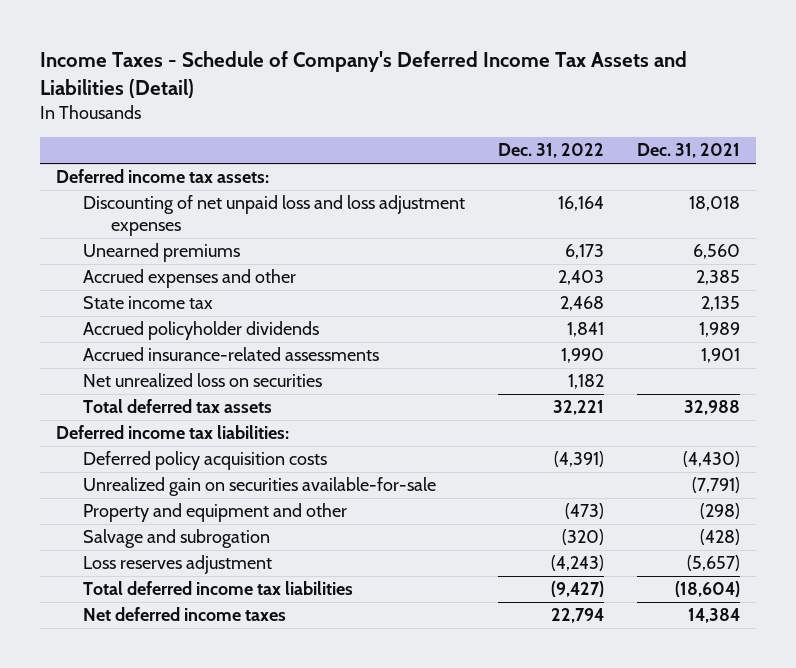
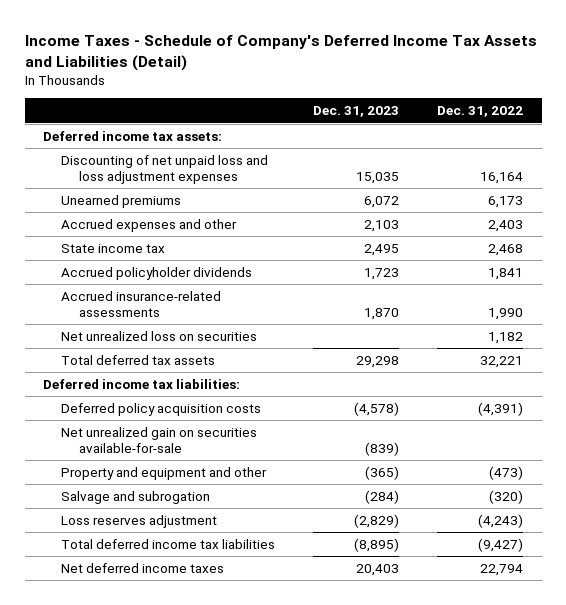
[636,143,740,159] Dec. 31, 2021 -> none
none -> [313,106,400,118] Dec. 31, 2023
[83,477,437,497] Unrealized gain on securities available-for-sale -> [61,426,258,454] Net unrealized gain on securities available-for-sale

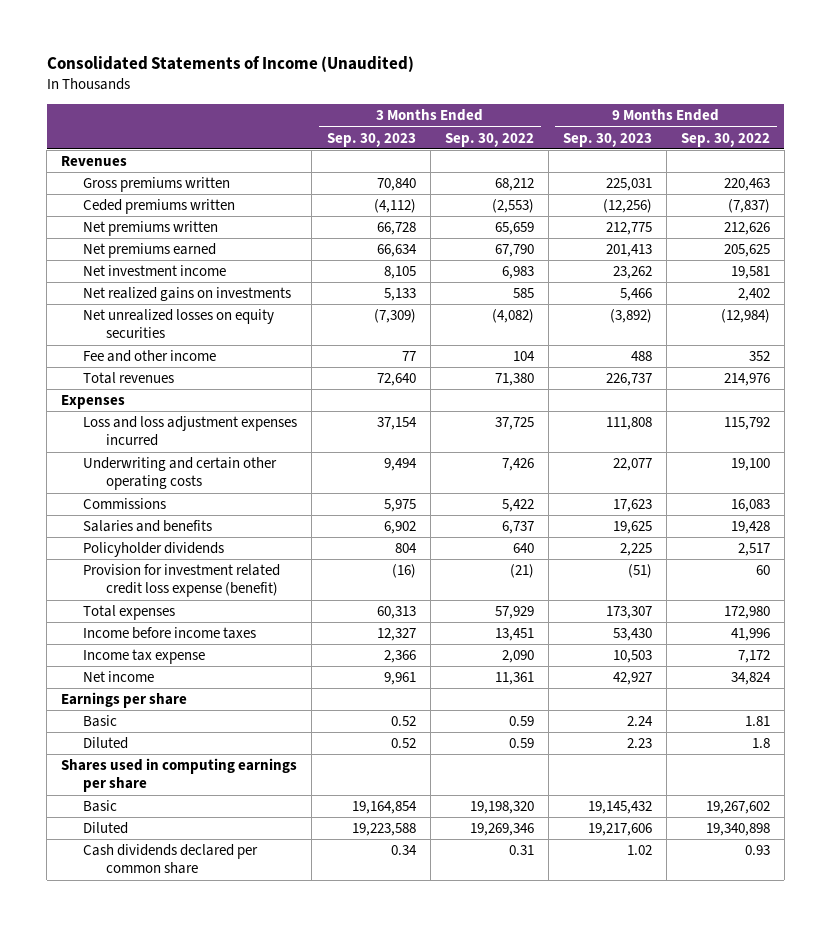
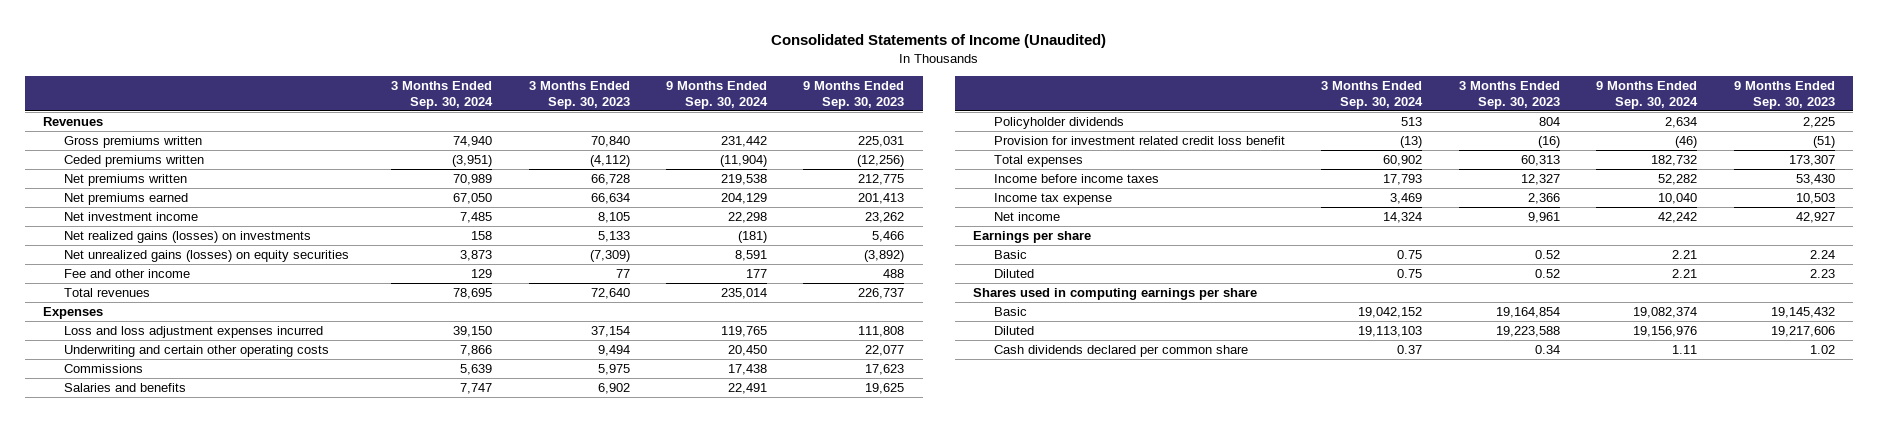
[444,132,534,147] Sep. 30, 2022 -> none
[680,132,770,147] Sep. 30, 2022 -> none
none -> [391,80,494,109] 3 Months Ended Sep. 30, 2024
none -> [666,80,769,109] 9 Months Ended Sep. 30, 2024
[83,287,292,302] Net realized gains on investments -> [63,230,311,243] Net realized gains (losses) on investments
[83,309,275,339] Net unrealized losses on equity securities -> [63,249,349,262] Net unrealized gains (losses) on equity securities
[83,564,281,598] Provision for investment related credit loss expense (benefit) -> [994,135,1286,145] Provision for investment related credit loss benefit

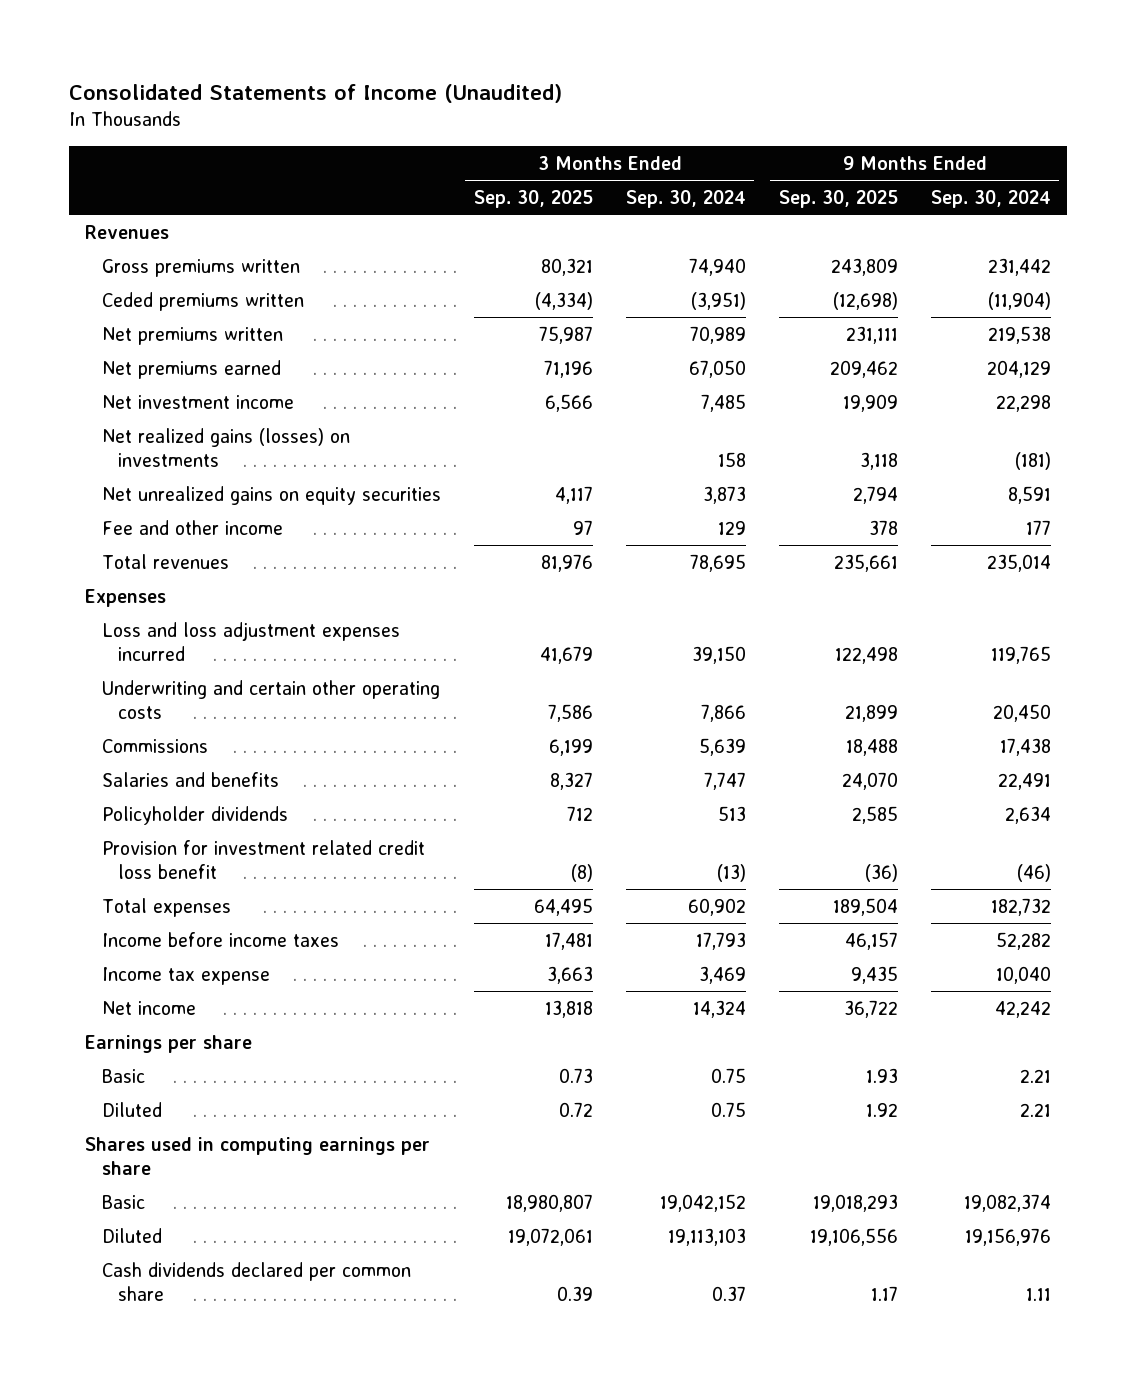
[528,80,630,109] 3 Months Ended Sep. 30, 2023 -> none
[803,80,905,109] 9 Months Ended Sep. 30, 2023 -> none
none -> [473,190,593,209] Sep. 30, 2025
none -> [778,190,898,209] Sep. 30, 2025
[63,249,349,262] Net unrealized gains (losses) on equity securities -> [101,485,441,505] Net unrealized gains on equity securities

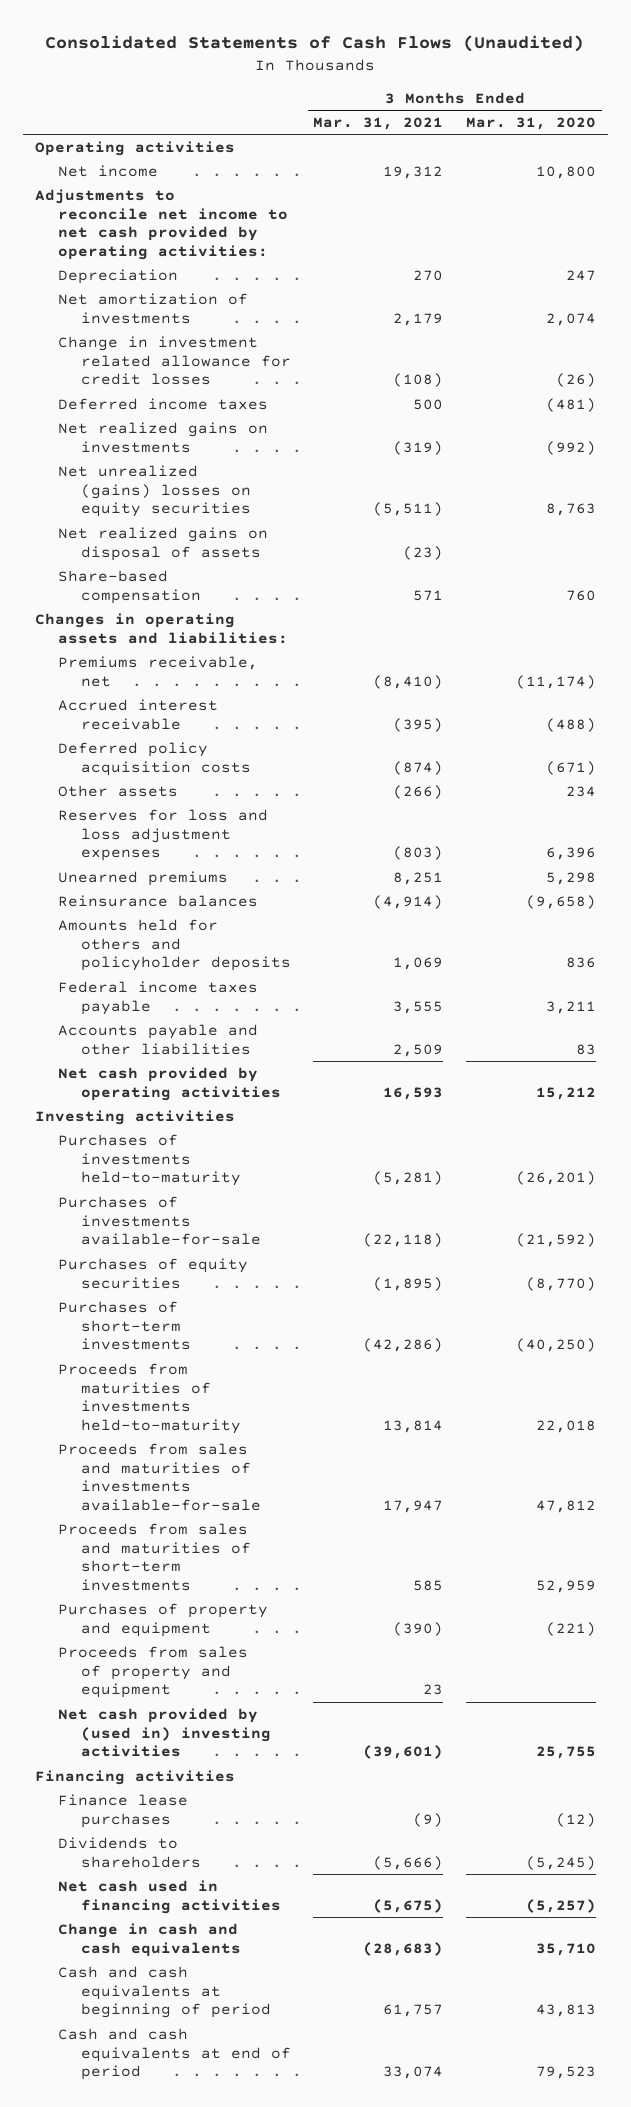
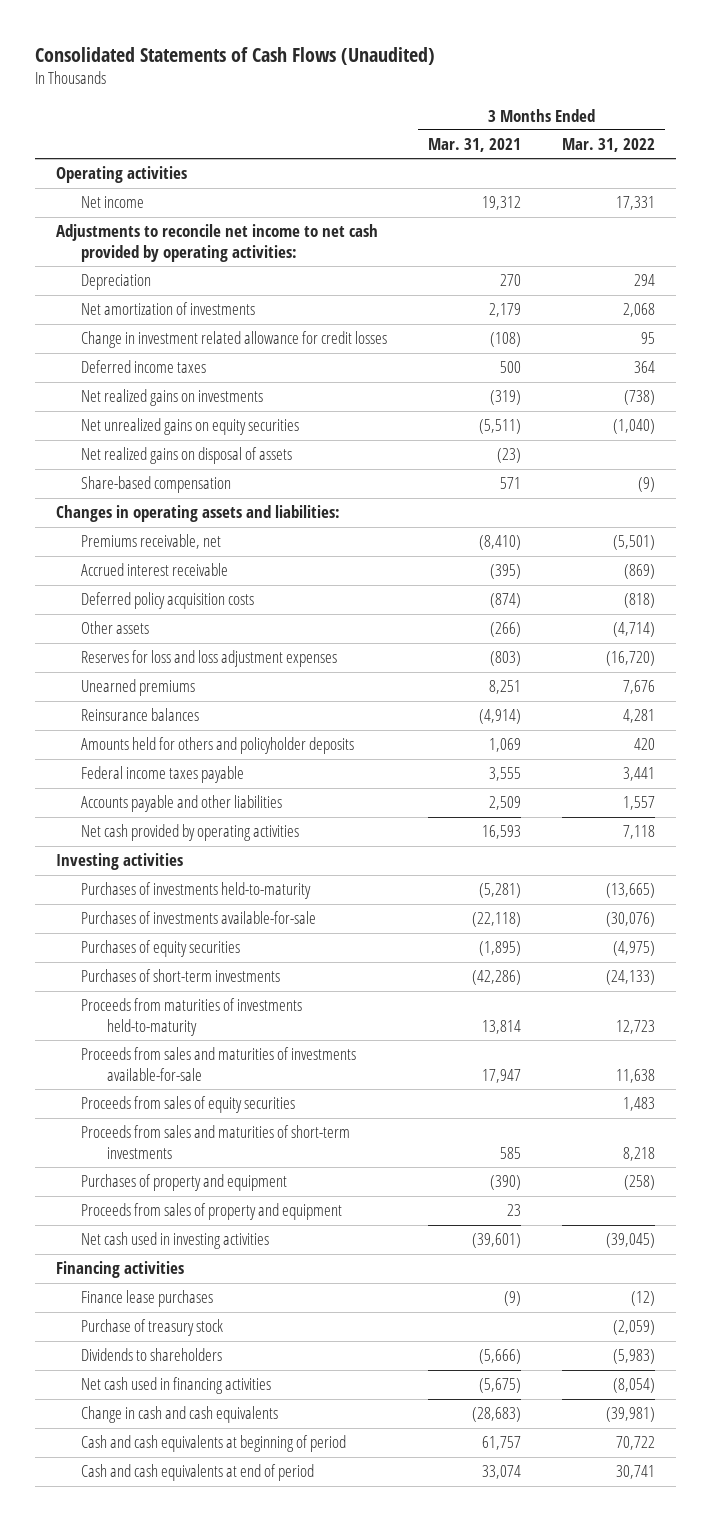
[466,117,597,131] Mar. 31, 2020 -> none
none -> [562,138,656,153] Mar. 31, 2022
[57,464,251,518] Net unrealized (gains) losses on equity securities -> [81,418,300,436] Net unrealized gains on equity securities
none -> [81,1096,296,1114] Proceeds from sales of equity securities
[57,1707,271,1758] Net cash provided by (used in) investing activities -> [81,1232,270,1250] Net cash used in investing activities
none -> [81,1319,224,1337] Purchase of treasury stock

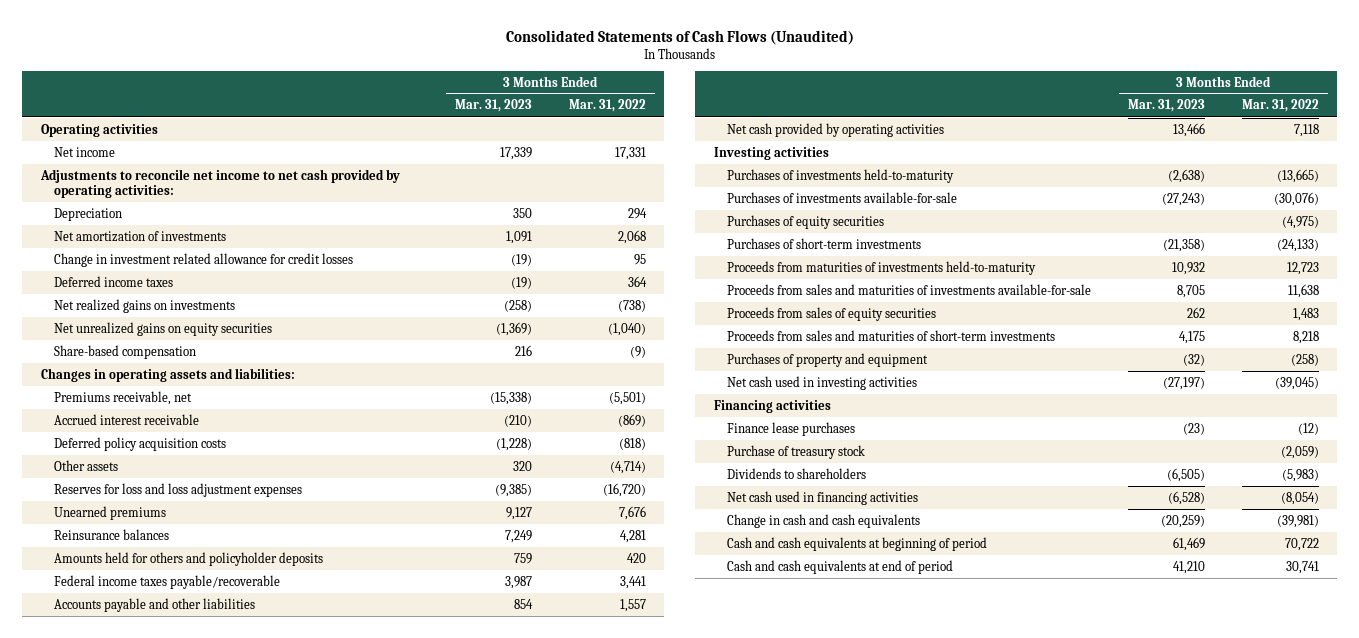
[428,138,522,153] Mar. 31, 2021 -> none
none -> [454,99,532,113] Mar. 31, 2023
[81,447,293,465] Net realized gains on disposal of assets -> none
[81,766,245,784] Federal income taxes payable -> [54,574,281,589] Federal income taxes payable/recoverable
[81,1203,343,1221] Proceeds from sales of property and equipment -> none

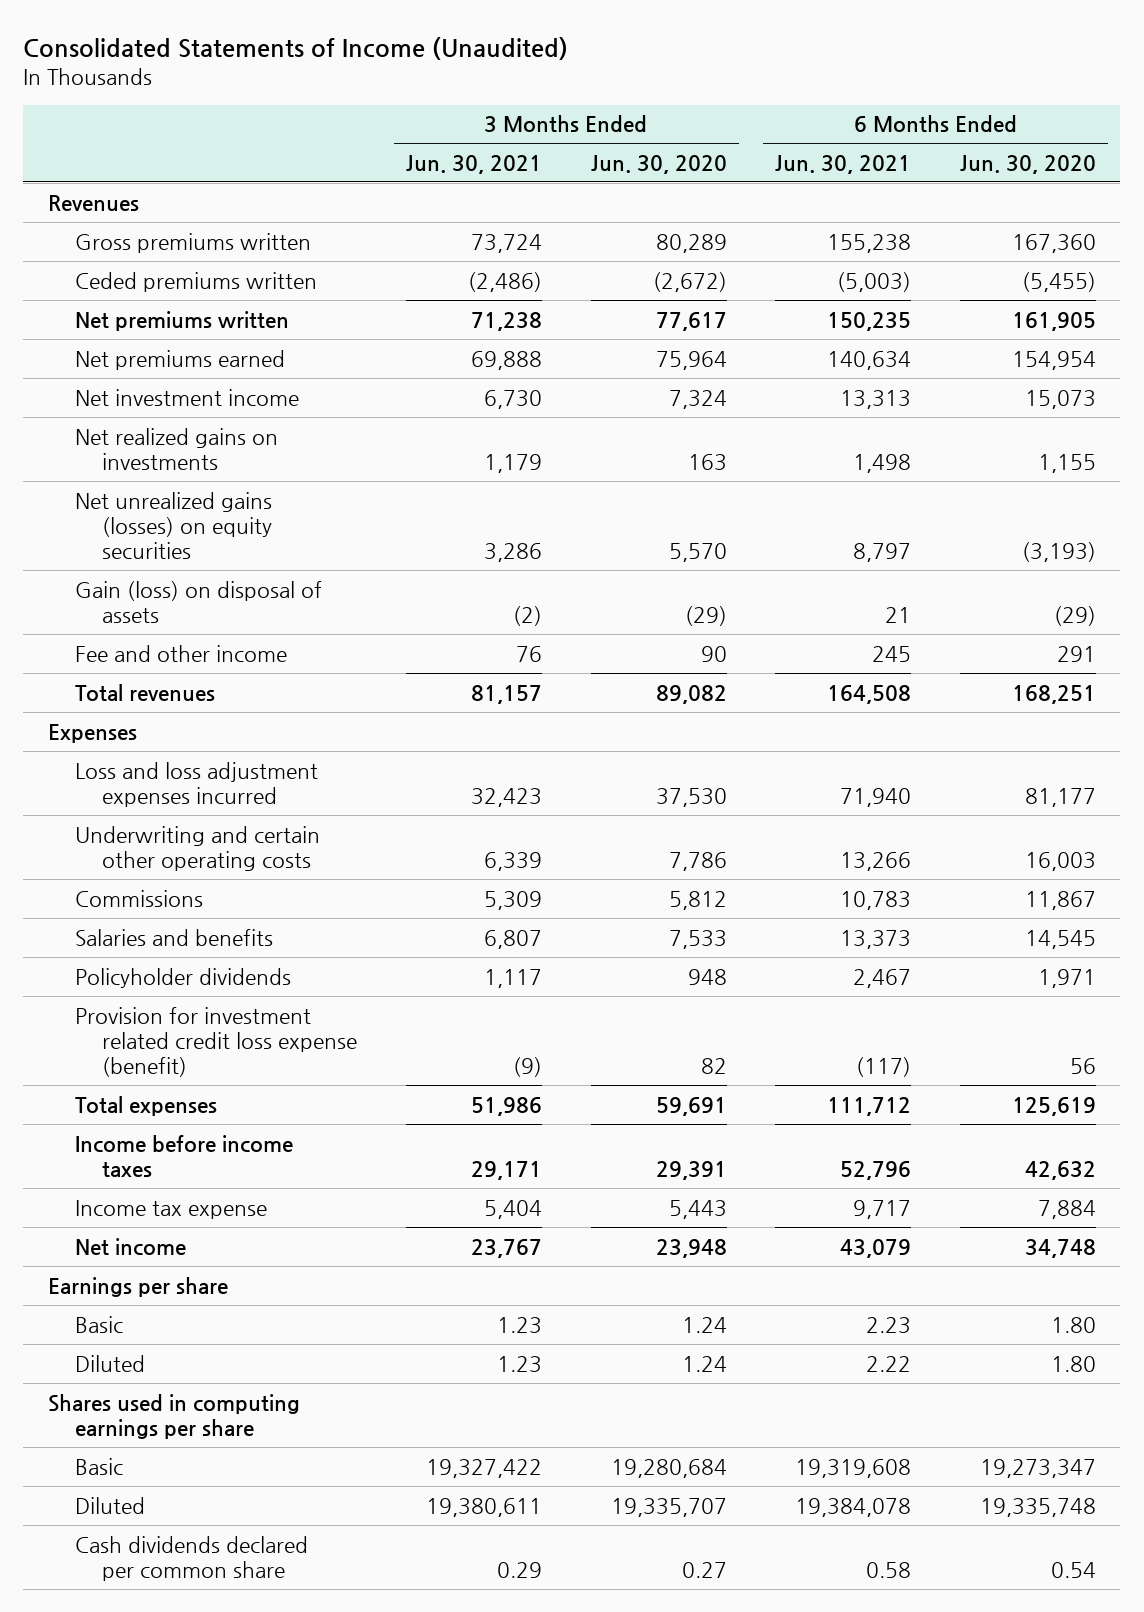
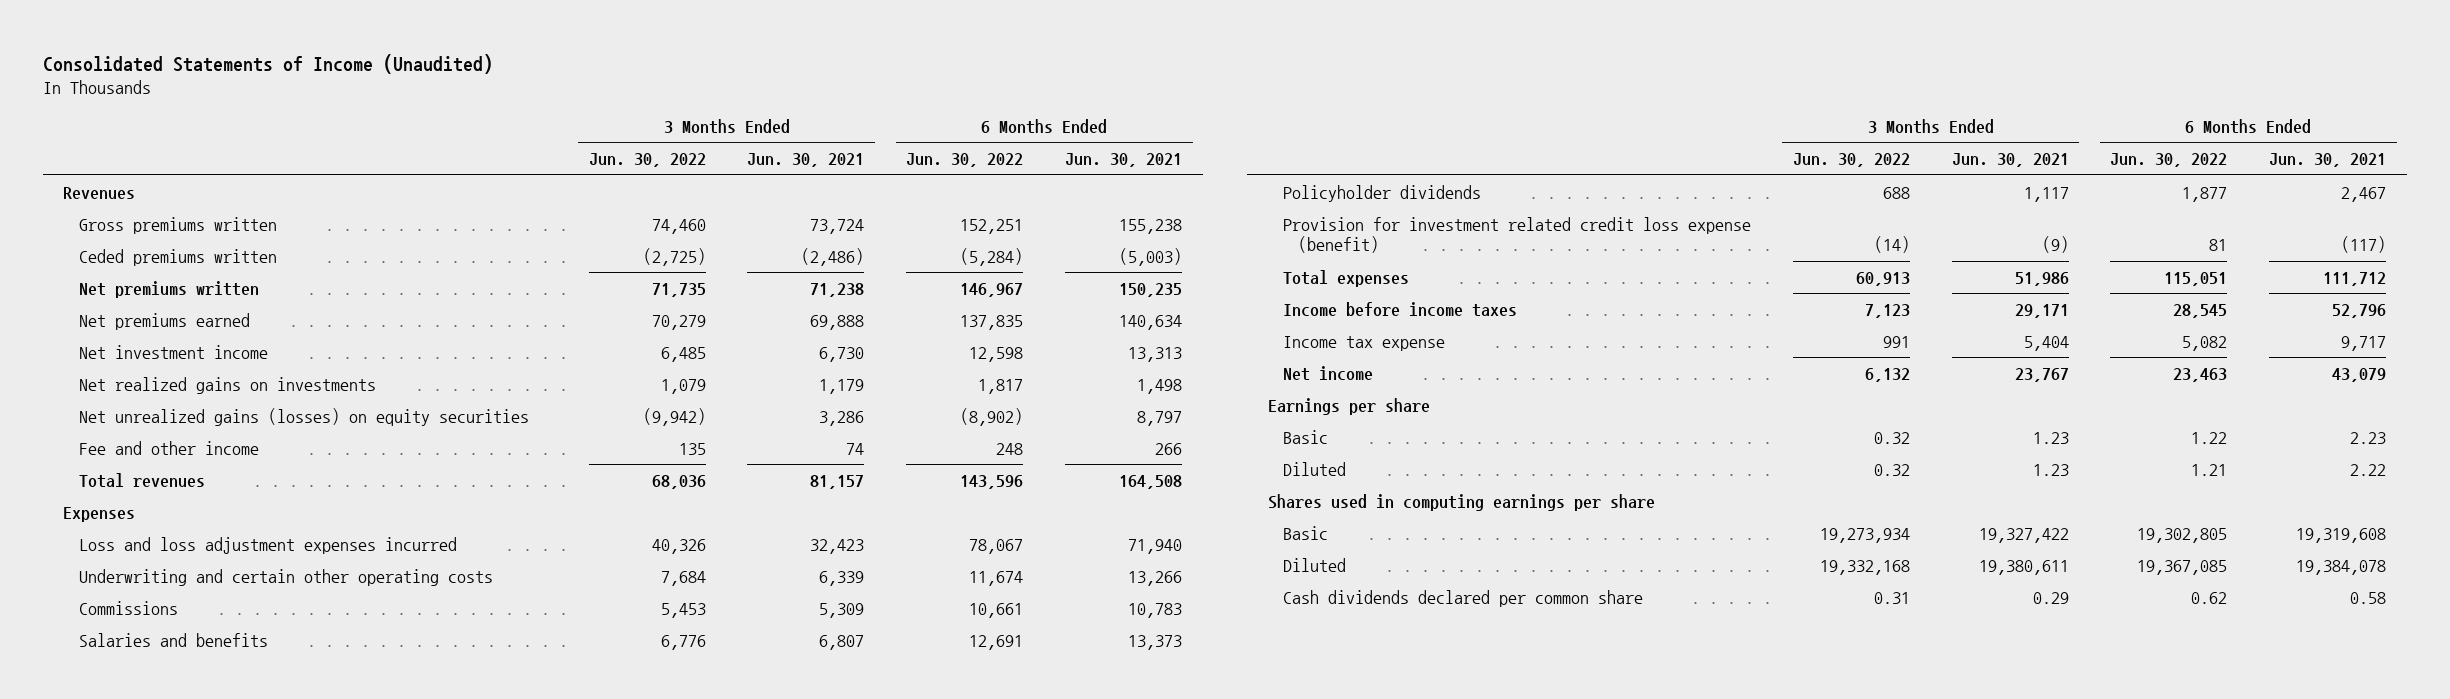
[590,154,727,174] Jun. 30, 2020 -> none
[959,154,1096,174] Jun. 30, 2020 -> none
none -> [588,153,706,168] Jun. 30, 2022
none -> [906,153,1024,168] Jun. 30, 2022
[75,580,323,624] Gain (loss) on disposal of assets -> none
[516,645,543,662] 76 -> [846,442,865,455] 74
[872,645,912,662] 245 -> [1155,442,1183,455] 266

